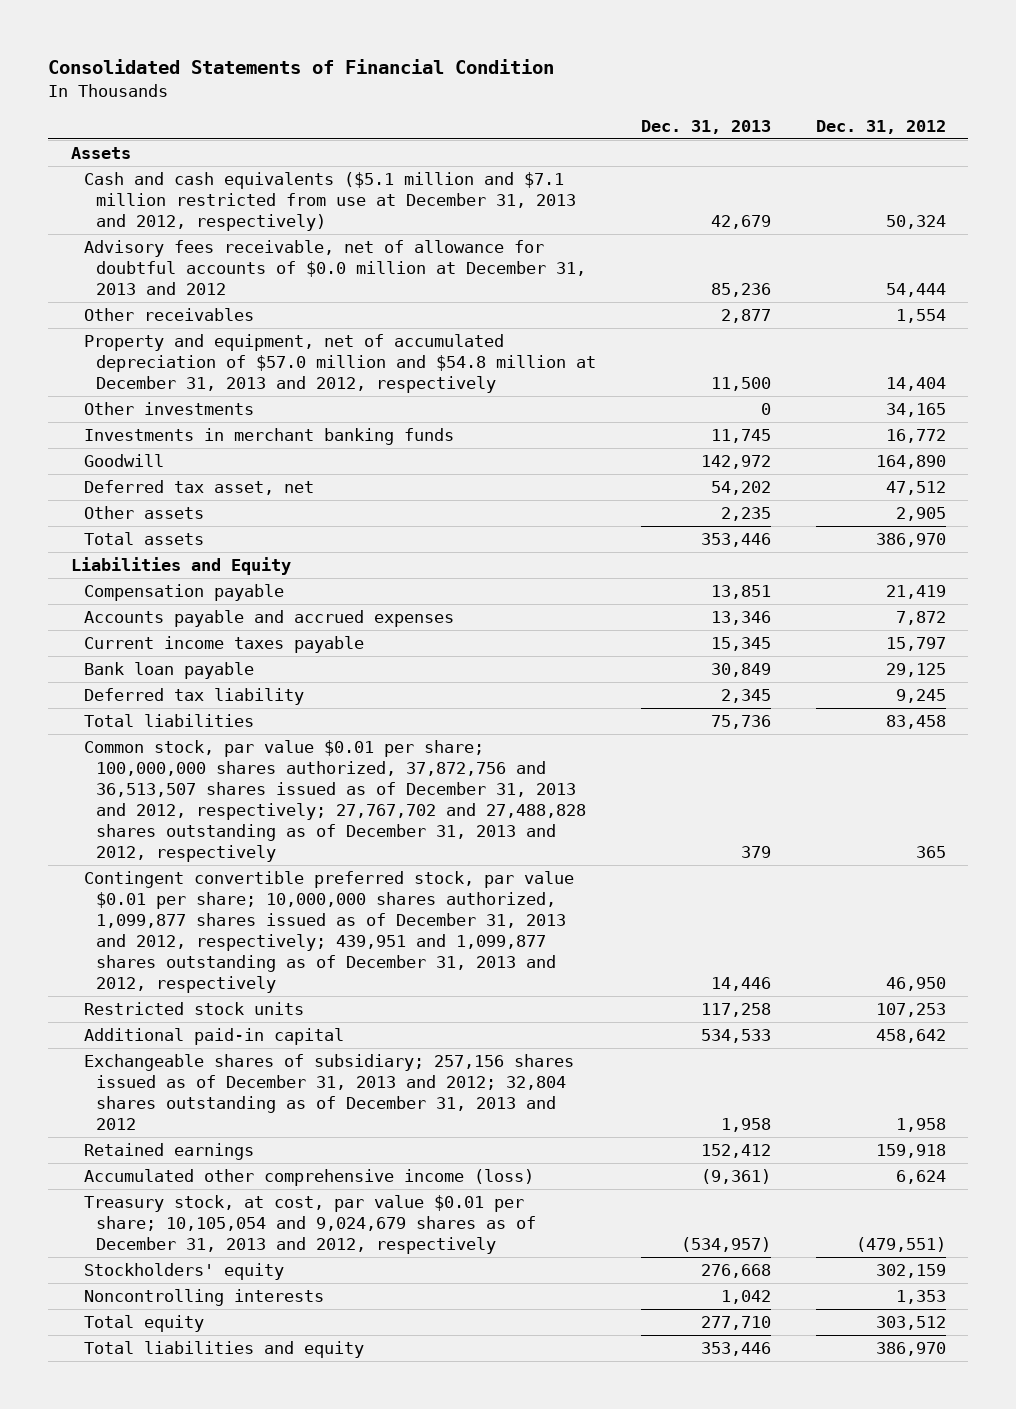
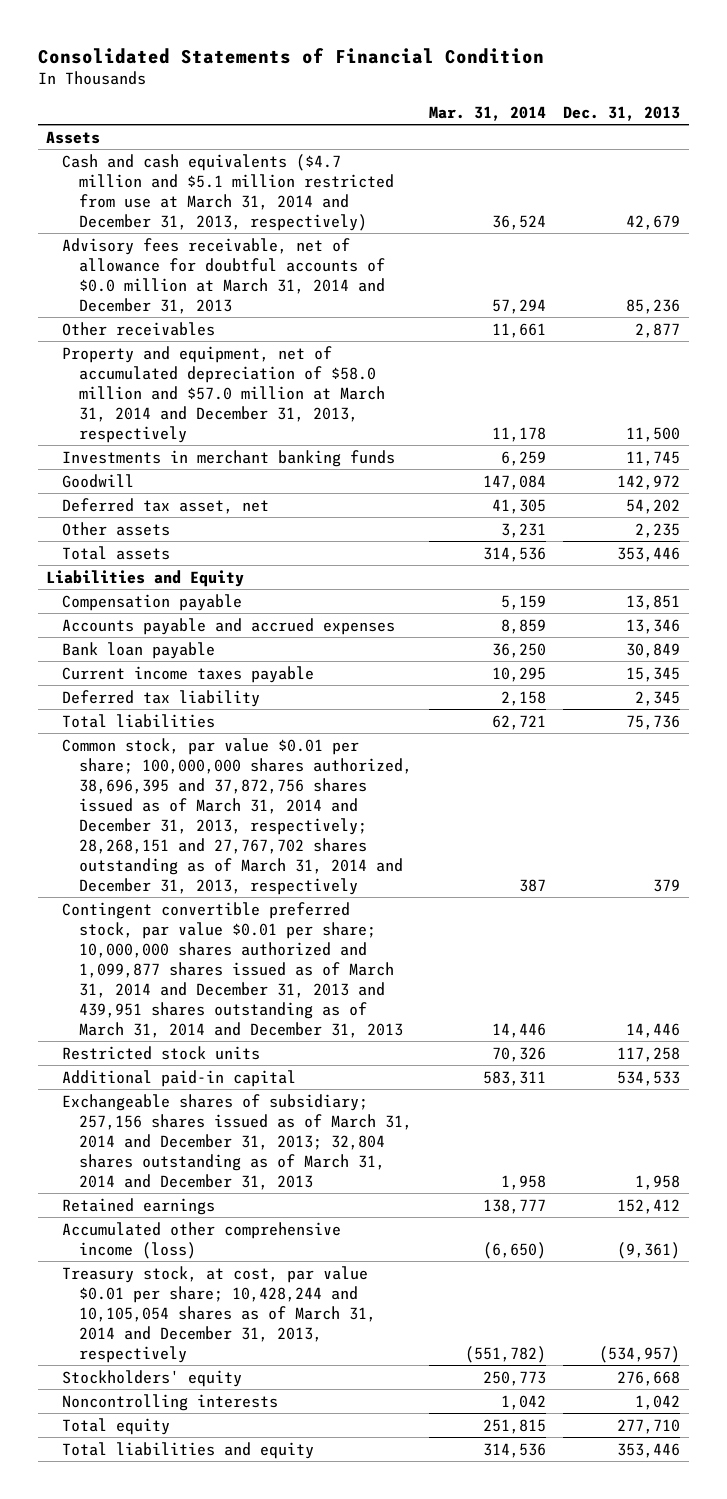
[815,120,946,135] Dec. 31, 2012 -> none
none -> [428,106,546,122] Mar. 31, 2014
[83,171,577,232] Cash and cash equivalents ($5.1 million and $7.1 million restricted from use at December 31, 2013 and 2012, respectively) -> [62,153,394,231] Cash and cash equivalents ($4.7 million and $5.1 million restricted from use at March 31, 2014 and December 31, 2013, respectively)
[83,239,587,296] Advisory fees receivable, net of allowance for doubtful accounts of $0.0 million at December 31, 2013 and 2012 -> [62,237,385,314] Advisory fees receivable, net of allowance for doubtful accounts of $0.0 million at March 31, 2014 and December 31, 2013
[83,401,254,415] Other investments -> none
[83,333,597,394] Property and equipment, net of accumulated depreciation of $57.0 million and $54.8 million at December 31, 2013 and 2012, respectively -> [62,345,385,443] Property and equipment, net of accumulated depreciation of $58.0 million and $57.0 million at March 31, 2014 and December 31, 2013, respectively
[83,635,364,653] Current income taxes payable -> [62,665,315,683] Current income taxes payable
[83,739,587,863] Common stock, par value $0.01 per share; 100,000,000 shares authorized, 37,872,756 and 36,513,507 shares issued as of December 31, 2013 and 2012, respectively; 27,767,702 and 27,488,828 shares outstanding as of December 31, 2013 and 2012, respectively -> [62,737,412,895] Common stock, par value $0.01 per share; 100,000,000 shares authorized, 38,696,395 and 37,872,756 shares issued as of March 31, 2014 and December 31, 2013, respectively; 28,268,151 and 27,767,702 shares outstanding as of March 31, 2014 and December 31, 2013, respectively
[83,870,574,994] Contingent convertible preferred stock, par value $0.01 per share; 10,000,000 shares authorized, 1,099,877 shares issued as of December 31, 2013 and 2012, respectively; 439,951 and 1,099,877 shares outstanding as of December 31, 2013 and 2012, respectively -> [62,901,403,1038] Contingent convertible preferred stock, par value $0.01 per share; 10,000,000 shares authorized and 1,099,877 shares issued as of March 31, 2014 and December 31, 2013 and 439,951 shares outstanding as of March 31, 2014 and December 31, 2013
[83,1053,574,1131] Exchangeable shares of subsidiary; 257,156 shares issued as of December 31, 2013 and 2012; 32,804 shares outstanding as of December 31, 2013 and 2012 -> [62,1093,412,1190] Exchangeable shares of subsidiary; 257,156 shares issued as of March 31, 2014 and December 31, 2013; 32,804 shares outstanding as of March 31, 2014 and December 31, 2013
[83,1194,537,1255] Treasury stock, at cost, par value $0.01 per share; 10,105,054 and 9,024,679 shares as of December 31, 2013 and 2012, respectively -> [62,1265,376,1363] Treasury stock, at cost, par value $0.01 per share; 10,428,244 and 10,105,054 shares as of March 31, 2014 and December 31, 2013, respectively

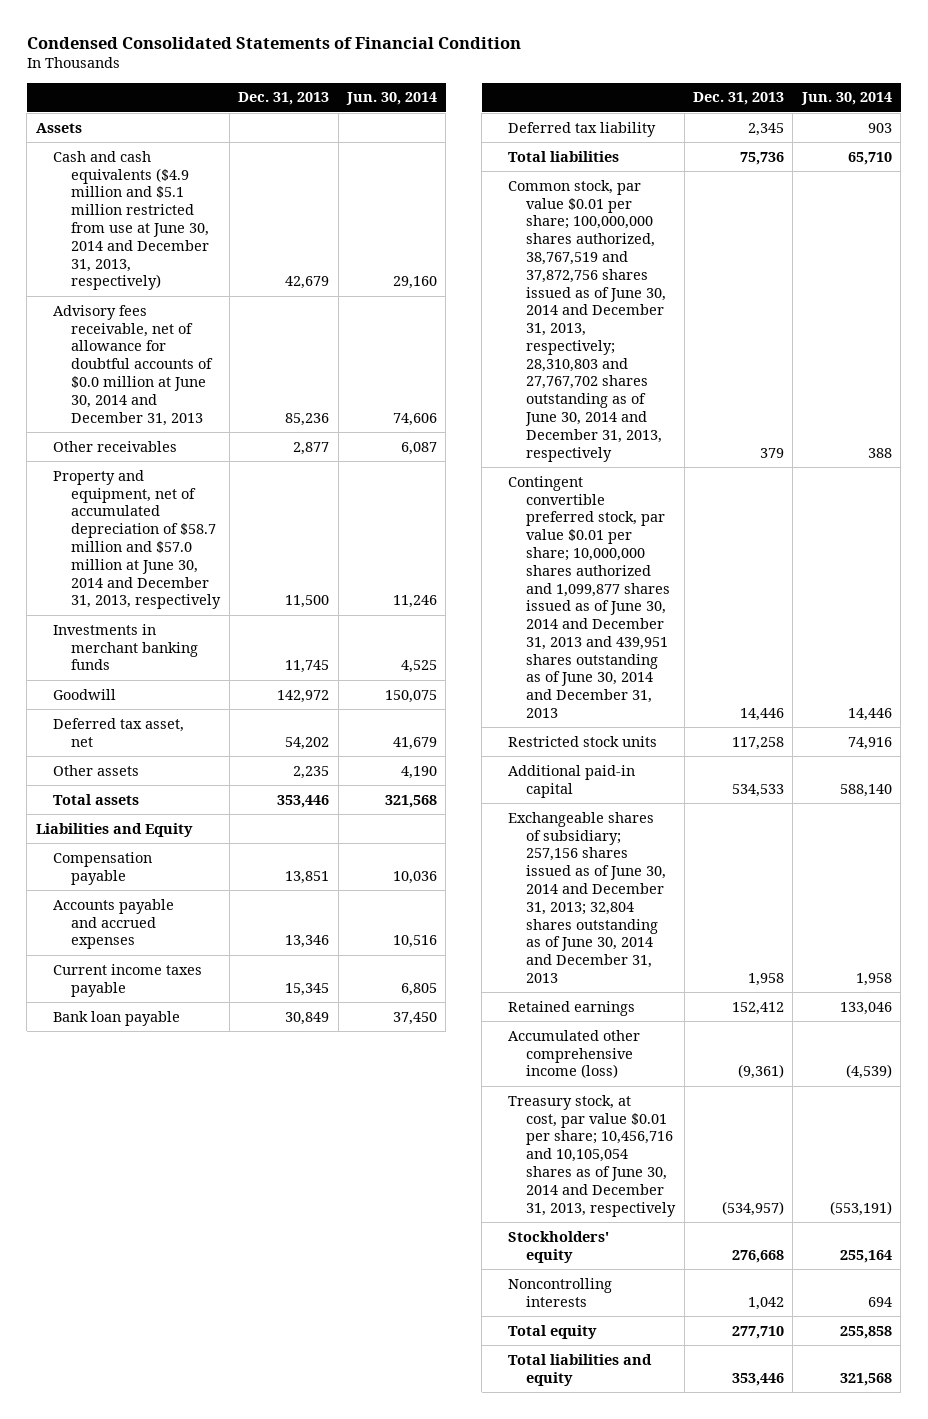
[37,47,544,64] Consolidated Statements of Financial Condition -> [26,37,521,50] Condensed Consolidated Statements of Financial Condition
[428,106,546,122] Mar. 31, 2014 -> none
none -> [345,92,437,106] Jun. 30, 2014
[62,153,394,231] Cash and cash equivalents ($4.7 million and $5.1 million restricted from use at March 31, 2014 and December 31, 2013, respectively) -> [53,150,210,291] Cash and cash equivalents ($4.9 million and $5.1 million restricted from use at June 30, 2014 and December 31, 2013, respectively)
[62,237,385,314] Advisory fees receivable, net of allowance for doubtful accounts of $0.0 million at March 31, 2014 and December 31, 2013 -> [53,304,214,426] Advisory fees receivable, net of allowance for doubtful accounts of $0.0 million at June 30, 2014 and December 31, 2013
[62,345,385,443] Property and equipment, net of accumulated depreciation of $58.0 million and $57.0 million at March 31, 2014 and December 31, 2013, respectively -> [53,469,222,610] Property and equipment, net of accumulated depreciation of $58.7 million and $57.0 million at June 30, 2014 and December 31, 2013, respectively
[62,641,216,659] Bank loan payable -> [53,1010,181,1026] Bank loan payable
[62,737,412,895] Common stock, par value $0.01 per share; 100,000,000 shares authorized, 38,696,395 and 37,872,756 shares issued as of March 31, 2014 and December 31, 2013, respectively; 28,268,151 and 27,767,702 shares outstanding as of March 31, 2014 and December 31, 2013, respectively -> [508,179,667,462] Common stock, par value $0.01 per share; 100,000,000 shares authorized, 38,767,519 and 37,872,756 shares issued as of June 30, 2014 and December 31, 2013, respectively; 28,310,803 and 27,767,702 shares outstanding as of June 30, 2014 and December 31, 2013, respectively
[62,901,403,1038] Contingent convertible preferred stock, par value $0.01 per share; 10,000,000 shares authorized and 1,099,877 shares issued as of March 31, 2014 and December 31, 2013 and 439,951 shares outstanding as of March 31, 2014 and December 31, 2013 -> [508,475,671,719] Contingent convertible preferred stock, par value $0.01 per share; 10,000,000 shares authorized and 1,099,877 shares issued as of June 30, 2014 and December 31, 2013 and 439,951 shares outstanding as of June 30, 2014 and December 31, 2013
[62,1093,412,1190] Exchangeable shares of subsidiary; 257,156 shares issued as of March 31, 2014 and December 31, 2013; 32,804 shares outstanding as of March 31, 2014 and December 31, 2013 -> [508,811,667,983] Exchangeable shares of subsidiary; 257,156 shares issued as of June 30, 2014 and December 31, 2013; 32,804 shares outstanding as of June 30, 2014 and December 31, 2013
[62,1265,376,1363] Treasury stock, at cost, par value $0.01 per share; 10,428,244 and 10,105,054 shares as of March 31, 2014 and December 31, 2013, respectively -> [508,1094,677,1217] Treasury stock, at cost, par value $0.01 per share; 10,456,716 and 10,105,054 shares as of June 30, 2014 and December 31, 2013, respectively

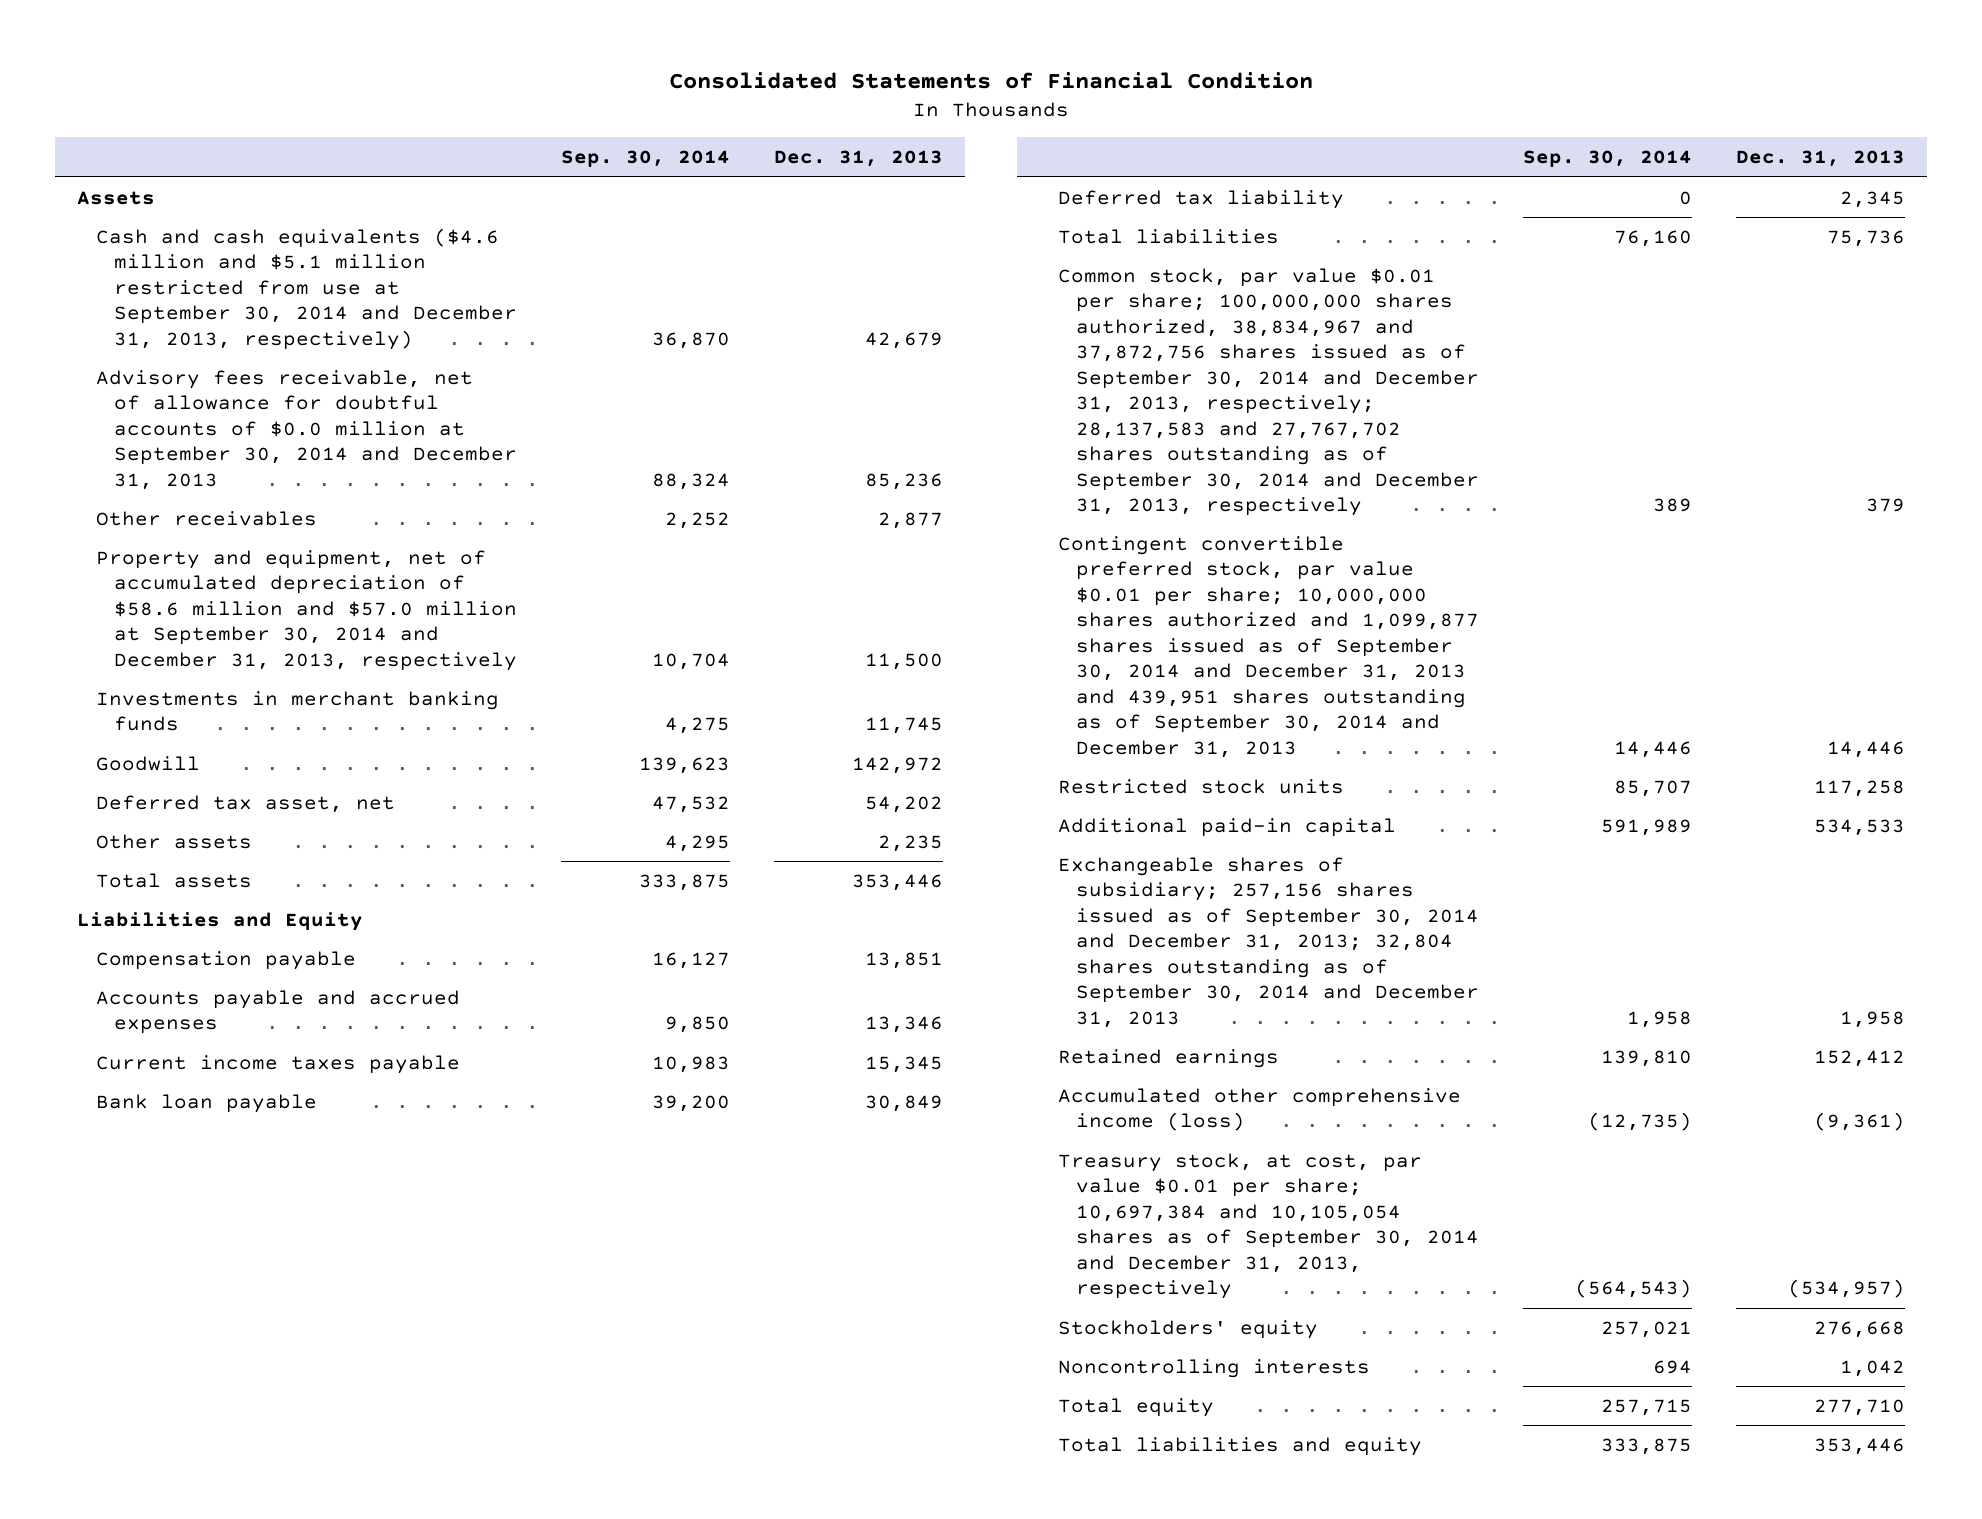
[26,37,521,50] Condensed Consolidated Statements of Financial Condition -> [669,72,1314,90] Consolidated Statements of Financial Condition
[345,92,437,106] Jun. 30, 2014 -> none
none -> [561,150,731,168] Sep. 30, 2014
[53,150,210,291] Cash and cash equivalents ($4.9 million and $5.1 million restricted from use at June 30, 2014 and December 31, 2013, respectively) -> [95,227,518,350] Cash and cash equivalents ($4.6 million and $5.1 million restricted from use at September 30, 2014 and December 31, 2013, respectively)
[53,304,214,426] Advisory fees receivable, net of allowance for doubtful accounts of $0.0 million at June 30, 2014 and December 31, 2013 -> [95,369,518,490] Advisory fees receivable, net of allowance for doubtful accounts of $0.0 million at September 30, 2014 and December 31, 2013
[53,469,222,610] Property and equipment, net of accumulated depreciation of $58.7 million and $57.0 million at June 30, 2014 and December 31, 2013, respectively -> [95,549,518,671] Property and equipment, net of accumulated depreciation of $58.6 million and $57.0 million at September 30, 2014 and December 31, 2013, respectively
[508,179,667,462] Common stock, par value $0.01 per share; 100,000,000 shares authorized, 38,767,519 and 37,872,756 shares issued as of June 30, 2014 and December 31, 2013, respectively; 28,310,803 and 27,767,702 shares outstanding as of June 30, 2014 and December 31, 2013, respectively -> [1057,267,1480,517] Common stock, par value $0.01 per share; 100,000,000 shares authorized, 38,834,967 and 37,872,756 shares issued as of September 30, 2014 and December 31, 2013, respectively; 28,137,583 and 27,767,702 shares outstanding as of September 30, 2014 and December 31, 2013, respectively
[508,475,671,719] Contingent convertible preferred stock, par value $0.01 per share; 10,000,000 shares authorized and 1,099,877 shares issued as of June 30, 2014 and December 31, 2013 and 439,951 shares outstanding as of June 30, 2014 and December 31, 2013 -> [1057,535,1480,758] Contingent convertible preferred stock, par value $0.01 per share; 10,000,000 shares authorized and 1,099,877 shares issued as of September 30, 2014 and December 31, 2013 and 439,951 shares outstanding as of September 30, 2014 and December 31, 2013
[508,811,667,983] Exchangeable shares of subsidiary; 257,156 shares issued as of June 30, 2014 and December 31, 2013; 32,804 shares outstanding as of June 30, 2014 and December 31, 2013 -> [1057,856,1480,1028] Exchangeable shares of subsidiary; 257,156 shares issued as of September 30, 2014 and December 31, 2013; 32,804 shares outstanding as of September 30, 2014 and December 31, 2013
[508,1094,677,1217] Treasury stock, at cost, par value $0.01 per share; 10,456,716 and 10,105,054 shares as of June 30, 2014 and December 31, 2013, respectively -> [1057,1152,1480,1300] Treasury stock, at cost, par value $0.01 per share; 10,697,384 and 10,105,054 shares as of September 30, 2014 and December 31, 2013, respectively

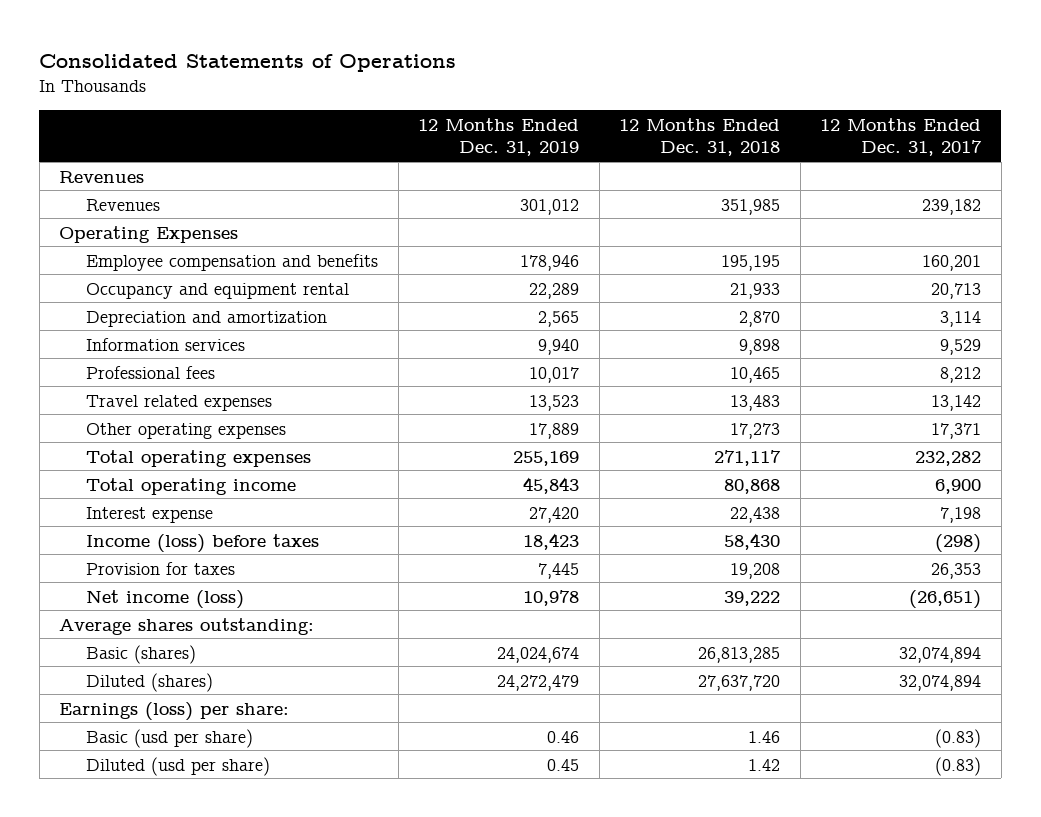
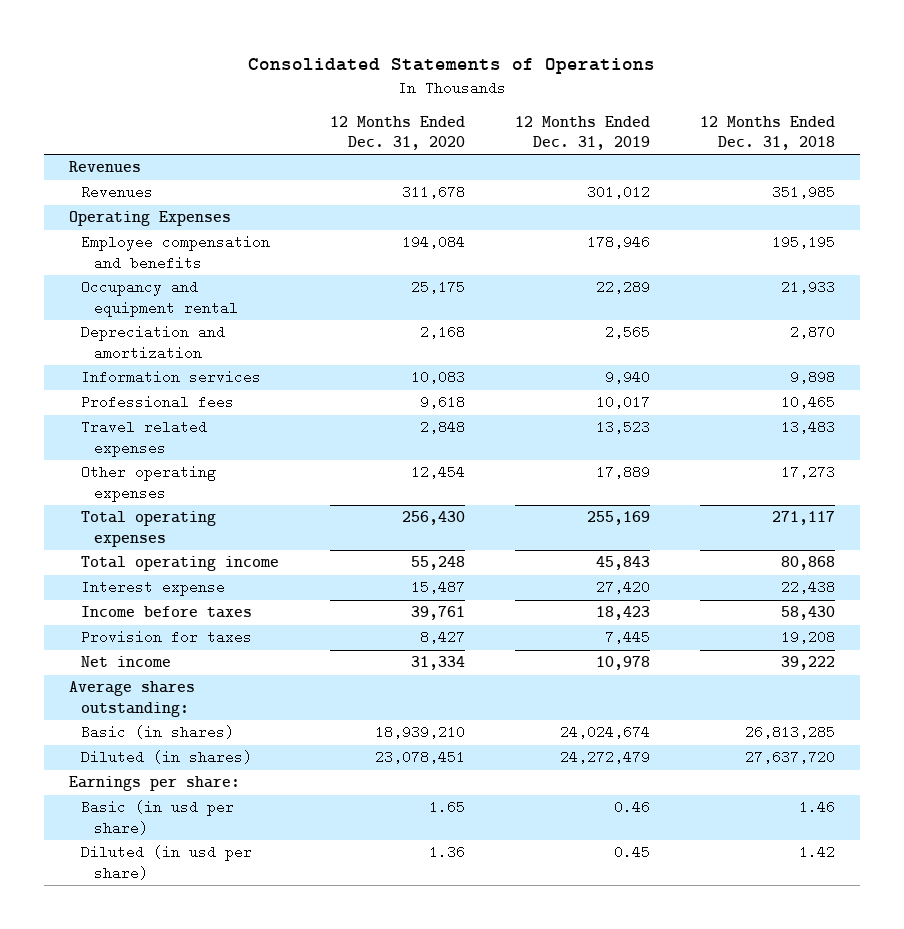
[820,117,983,157] 12 Months Ended Dec. 31, 2017 -> none
none -> [329,115,465,150] 12 Months Ended Dec. 31, 2020
[86,533,320,553] Income (loss) before taxes -> [81,606,253,619] Income before taxes
[86,589,245,609] Net income (loss) -> [81,656,172,668] Net income
[86,644,197,664] Basic (shares) -> [81,725,235,740] Basic (in shares)
[86,672,214,692] Diluted (shares) -> [81,750,253,765] Diluted (in shares)
[59,701,290,721] Earnings (loss) per share: -> [68,776,240,792] Earnings per share:
[86,728,254,748] Basic (usd per share) -> [81,800,235,835] Basic (in usd per share)
[86,756,271,776] Diluted (usd per share) -> [81,845,253,880] Diluted (in usd per share)

